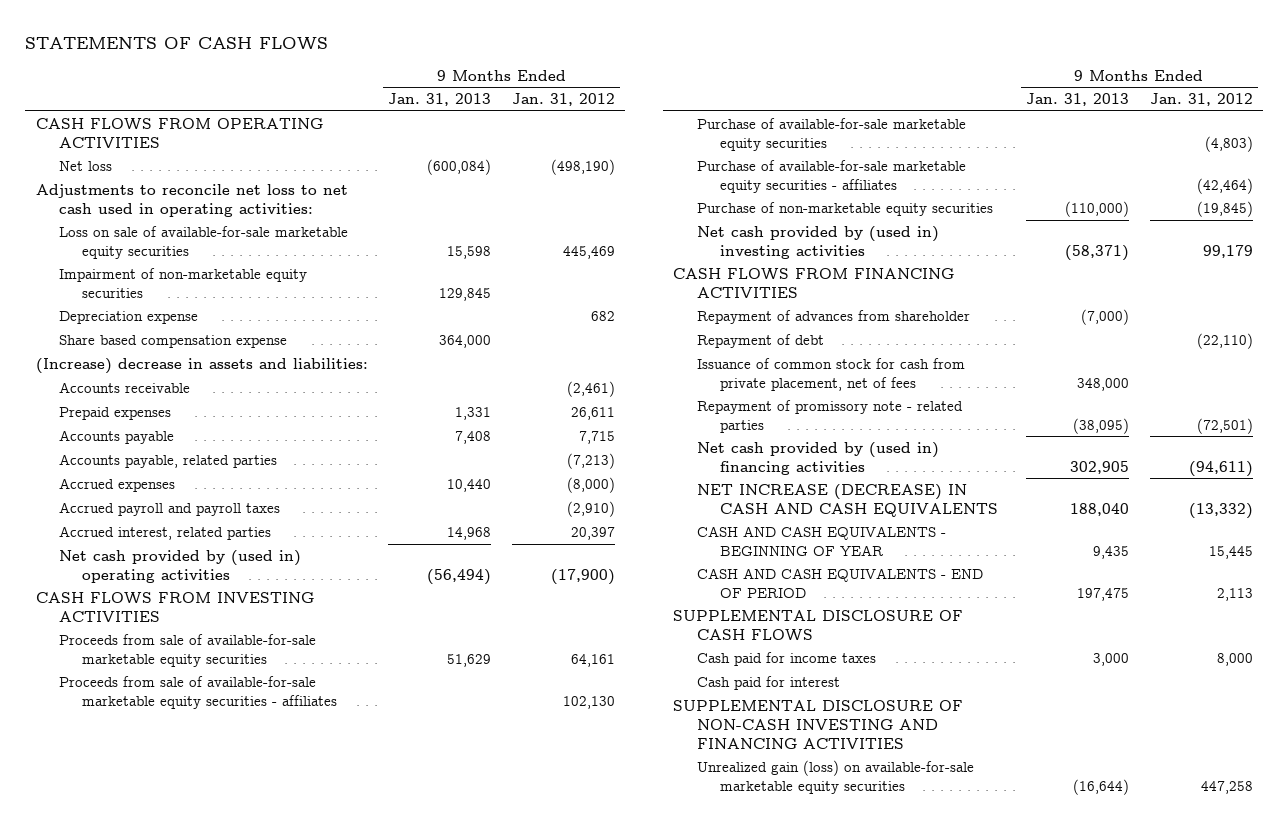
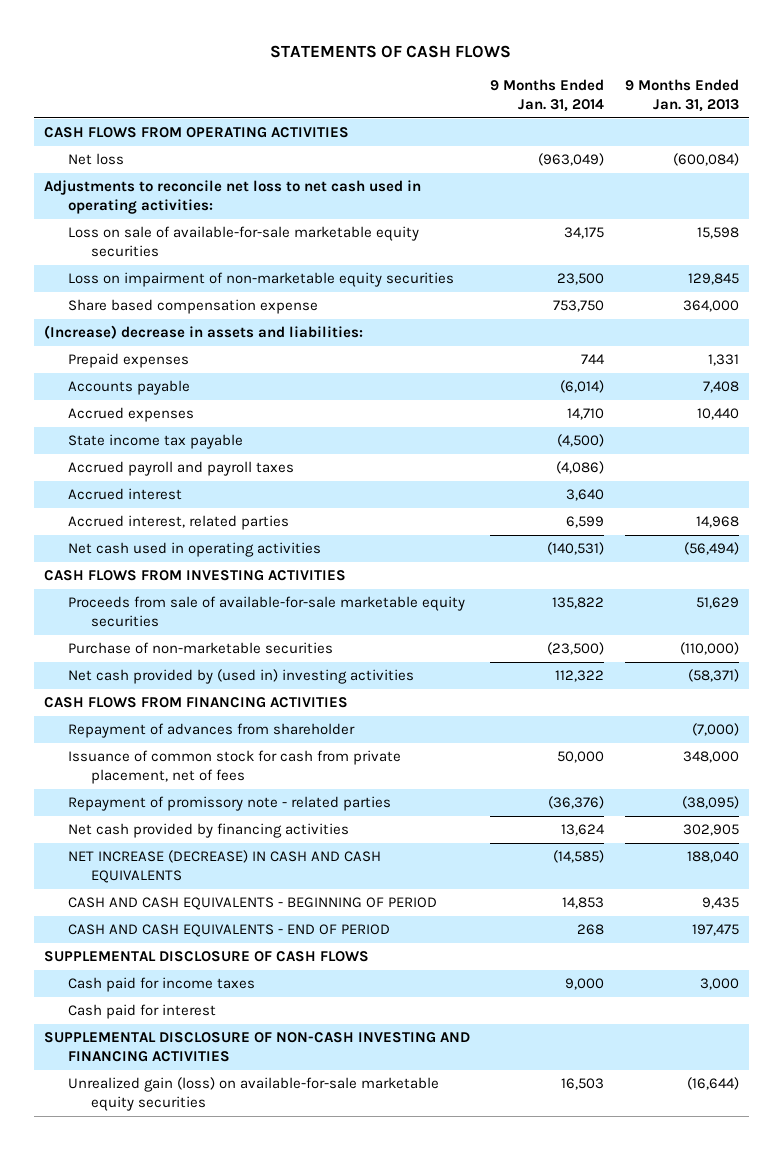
[512,93,616,107] Jan. 31, 2012 -> none
none -> [490,79,605,112] 9 Months Ended Jan. 31, 2014
[59,310,199,324] Depreciation expense -> none
[59,267,308,298] Impairment of non-marketable equity securities -> [67,272,454,288] Loss on impairment of non-marketable equity securities
[59,381,191,393] Accounts receivable -> none
[59,453,278,468] Accounts payable, related parties -> none
none -> [67,434,243,450] State income tax payable
none -> [67,488,182,501] Accrued interest
[59,549,302,583] Net cash provided by (used in) operating activities -> [67,542,321,558] Net cash used in operating activities
[59,675,338,709] Proceeds from sale of available-for-sale marketable equity securities - affiliates -> none
[696,117,966,151] Purchase of available-for-sale marketable equity securities -> none
[696,159,966,193] Purchase of available-for-sale marketable equity securities - affiliates -> none
[696,201,993,216] Purchase of non-marketable equity securities -> [67,642,333,655] Purchase of non-marketable securities
[696,333,824,348] Repayment of debt -> none
[696,441,939,475] Net cash provided by (used in) financing activities -> [67,823,349,839] Net cash provided by financing activities
[696,525,946,556] CASH AND CASH EQUIVALENTS - BEGINNING OF YEAR -> [67,897,437,911] CASH AND CASH EQUIVALENTS - BEGINNING OF PERIOD

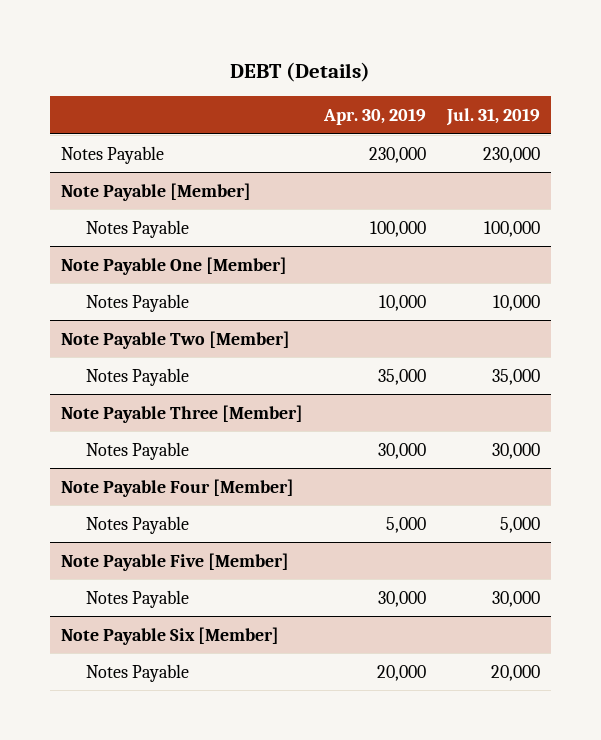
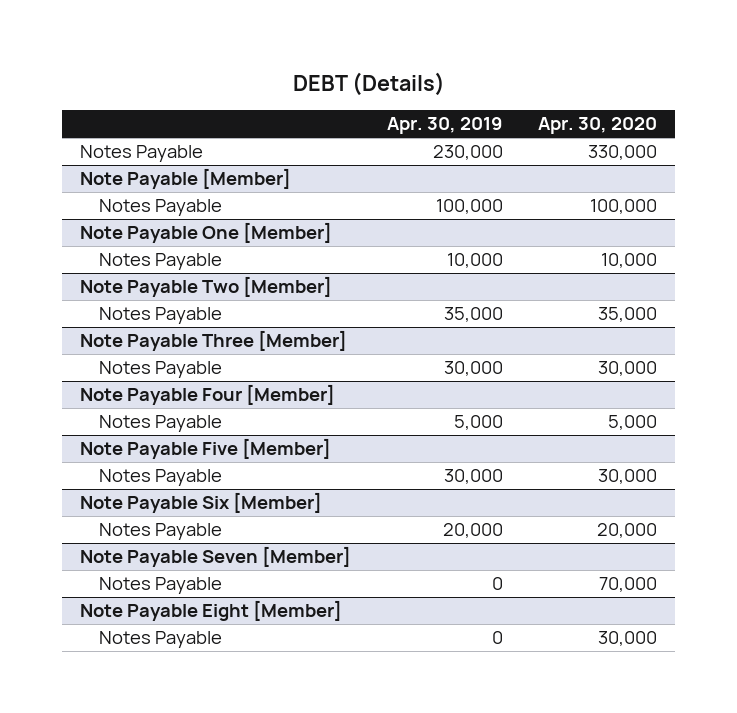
[446,108,541,127] Jul. 31, 2019 -> none
none -> [538,117,658,135] Apr. 30, 2020
none -> [79,546,351,568] Note Payable Seven [Member]
none -> [99,577,223,595] Notes Payable
none -> [79,600,342,622] Note Payable Eight [Member]
none -> [99,631,223,649] Notes Payable

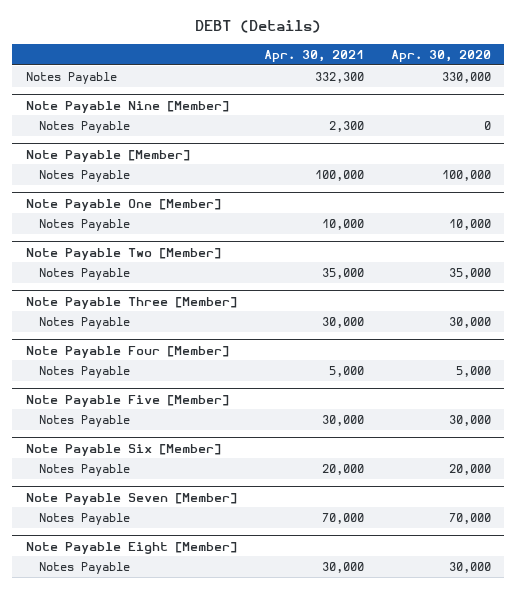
[386,117,503,135] Apr. 30, 2019 -> none
none -> [263,49,364,62] Apr. 30, 2021
none -> [25,100,229,113] Note Payable Nine [Member]
none -> [39,121,131,134] Notes Payable

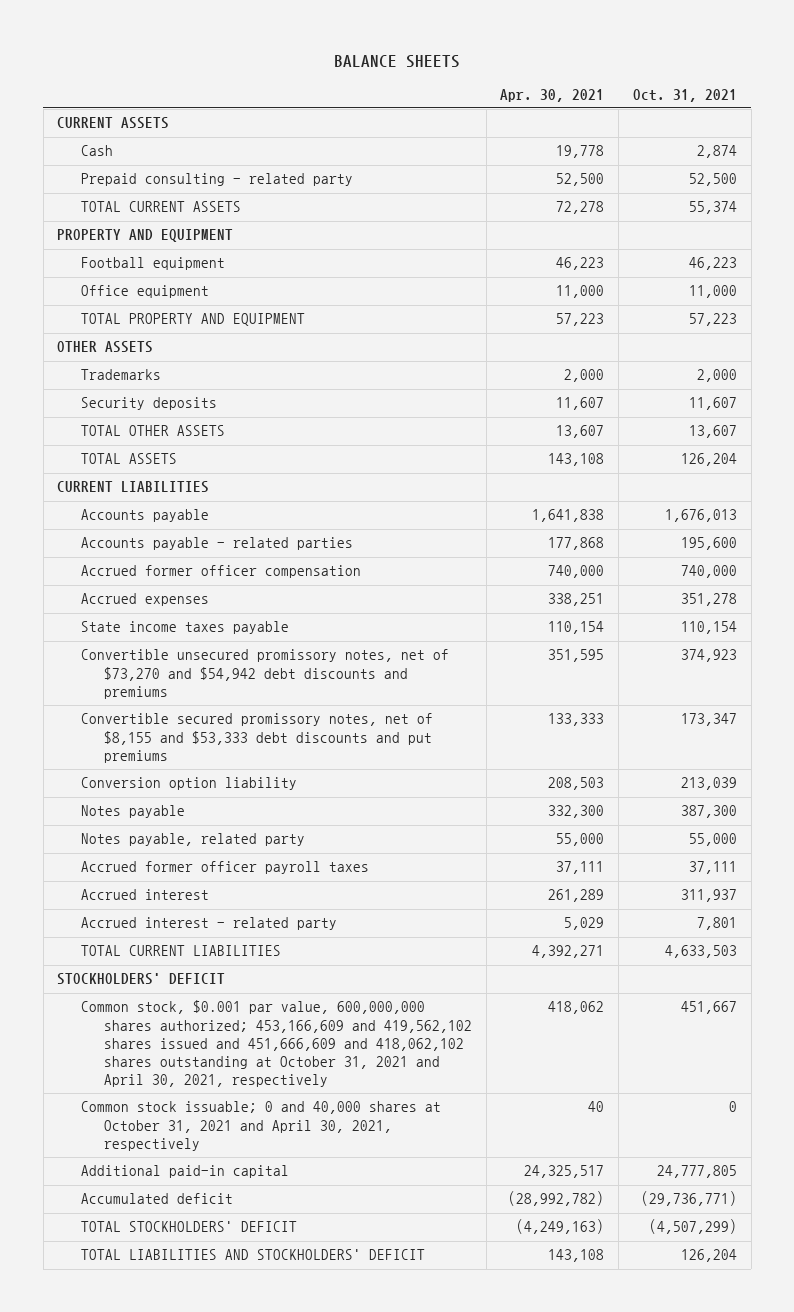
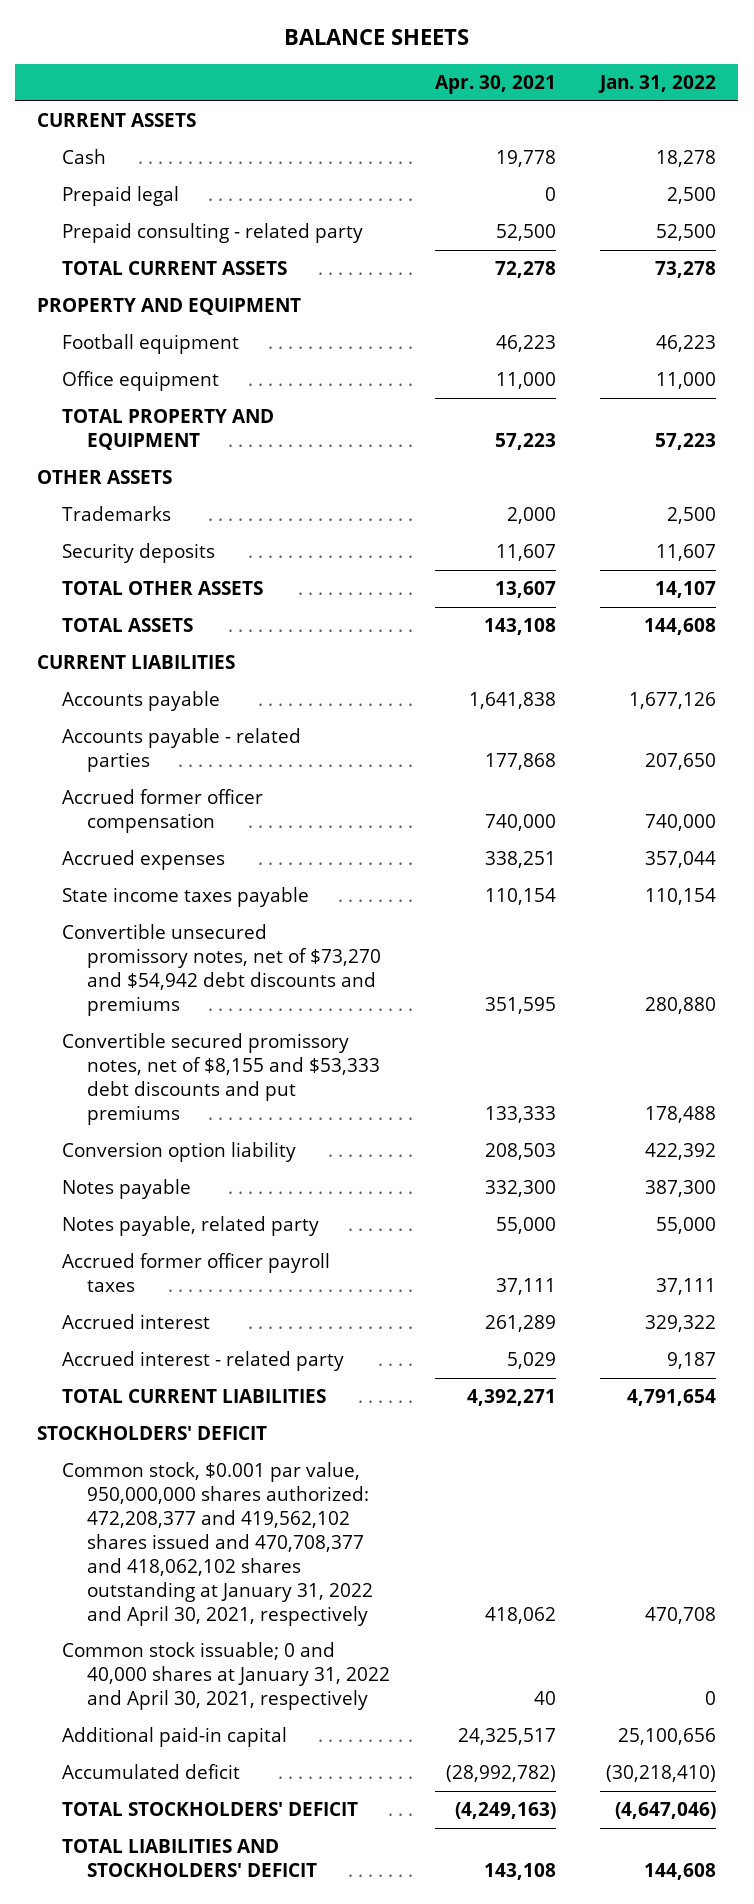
[633,88,738,102] Oct. 31, 2021 -> none
none -> [598,75,717,94] Jan. 31, 2022
none -> [62,186,180,207] Prepaid legal
[80,1000,472,1088] Common stock, $0.001 par value, 600,000,000 shares authorized; 453,166,609 and 419,562,102 shares issued and 451,666,609 and 418,062,102 shares outstanding at October 31, 2021 and April 30, 2021, respectively -> [62,1462,374,1626] Common stock, $0.001 par value, 950,000,000 shares authorized: 472,208,377 and 419,562,102 shares issued and 470,708,377 and 418,062,102 shares outstanding at January 31, 2022 and April 30, 2021, respectively
[80,1101,441,1151] Common stock issuable; 0 and 40,000 shares at October 31, 2021 and April 30, 2021, respectively -> [62,1642,391,1711] Common stock issuable; 0 and 40,000 shares at January 31, 2022 and April 30, 2021, respectively

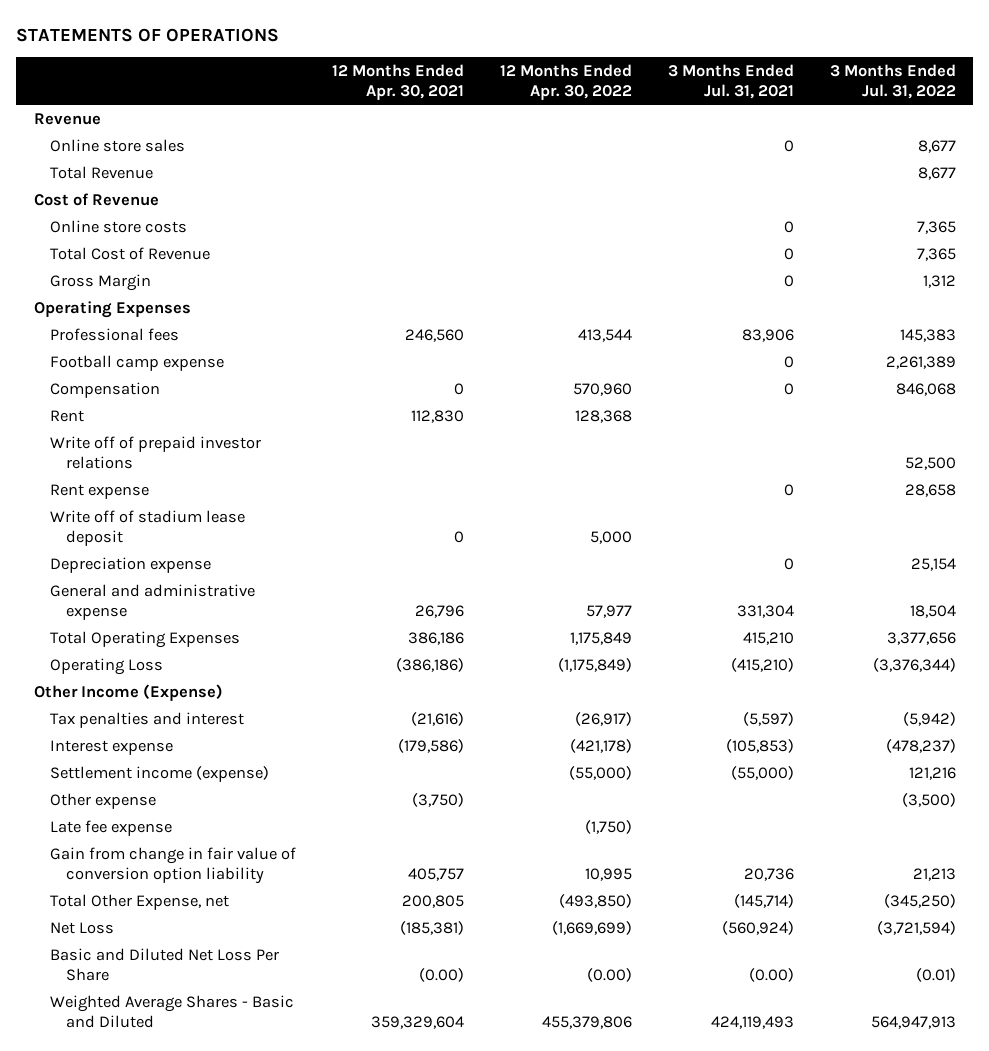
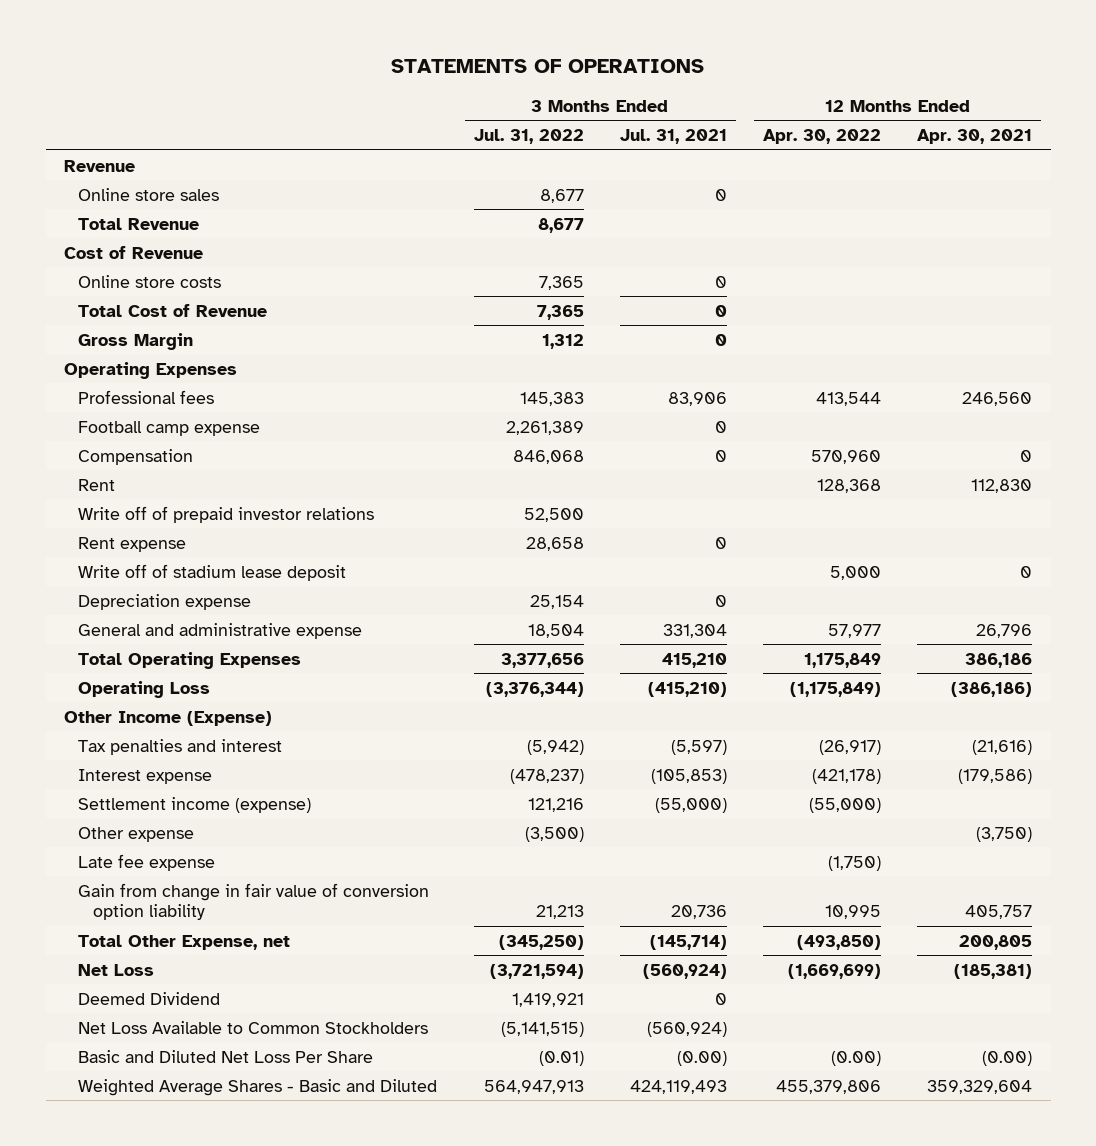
none -> [78,991,221,1005] Deemed Dividend
none -> [78,1020,429,1034] Net Loss Available to Common Stockholders

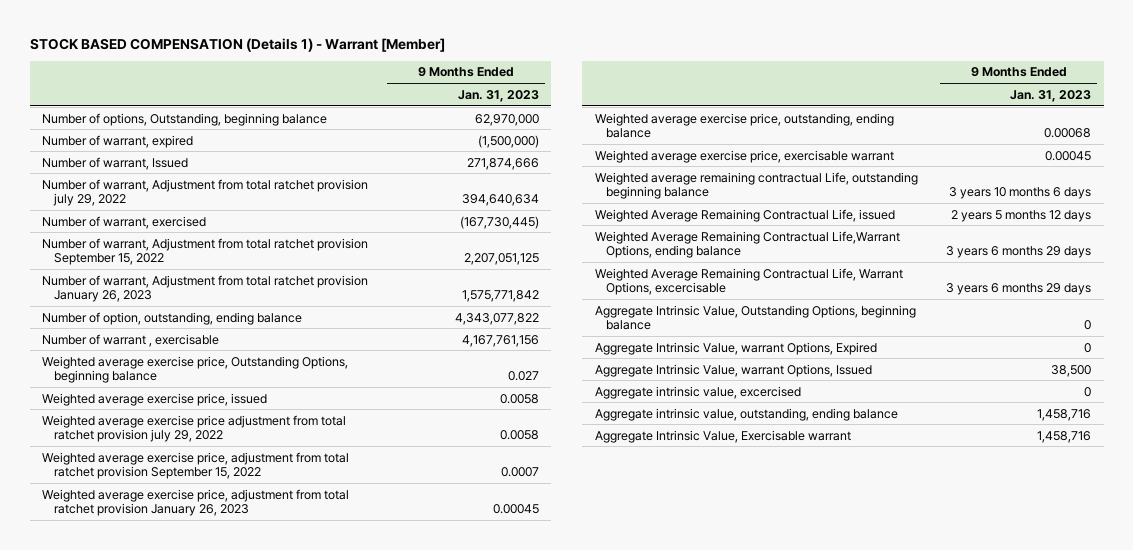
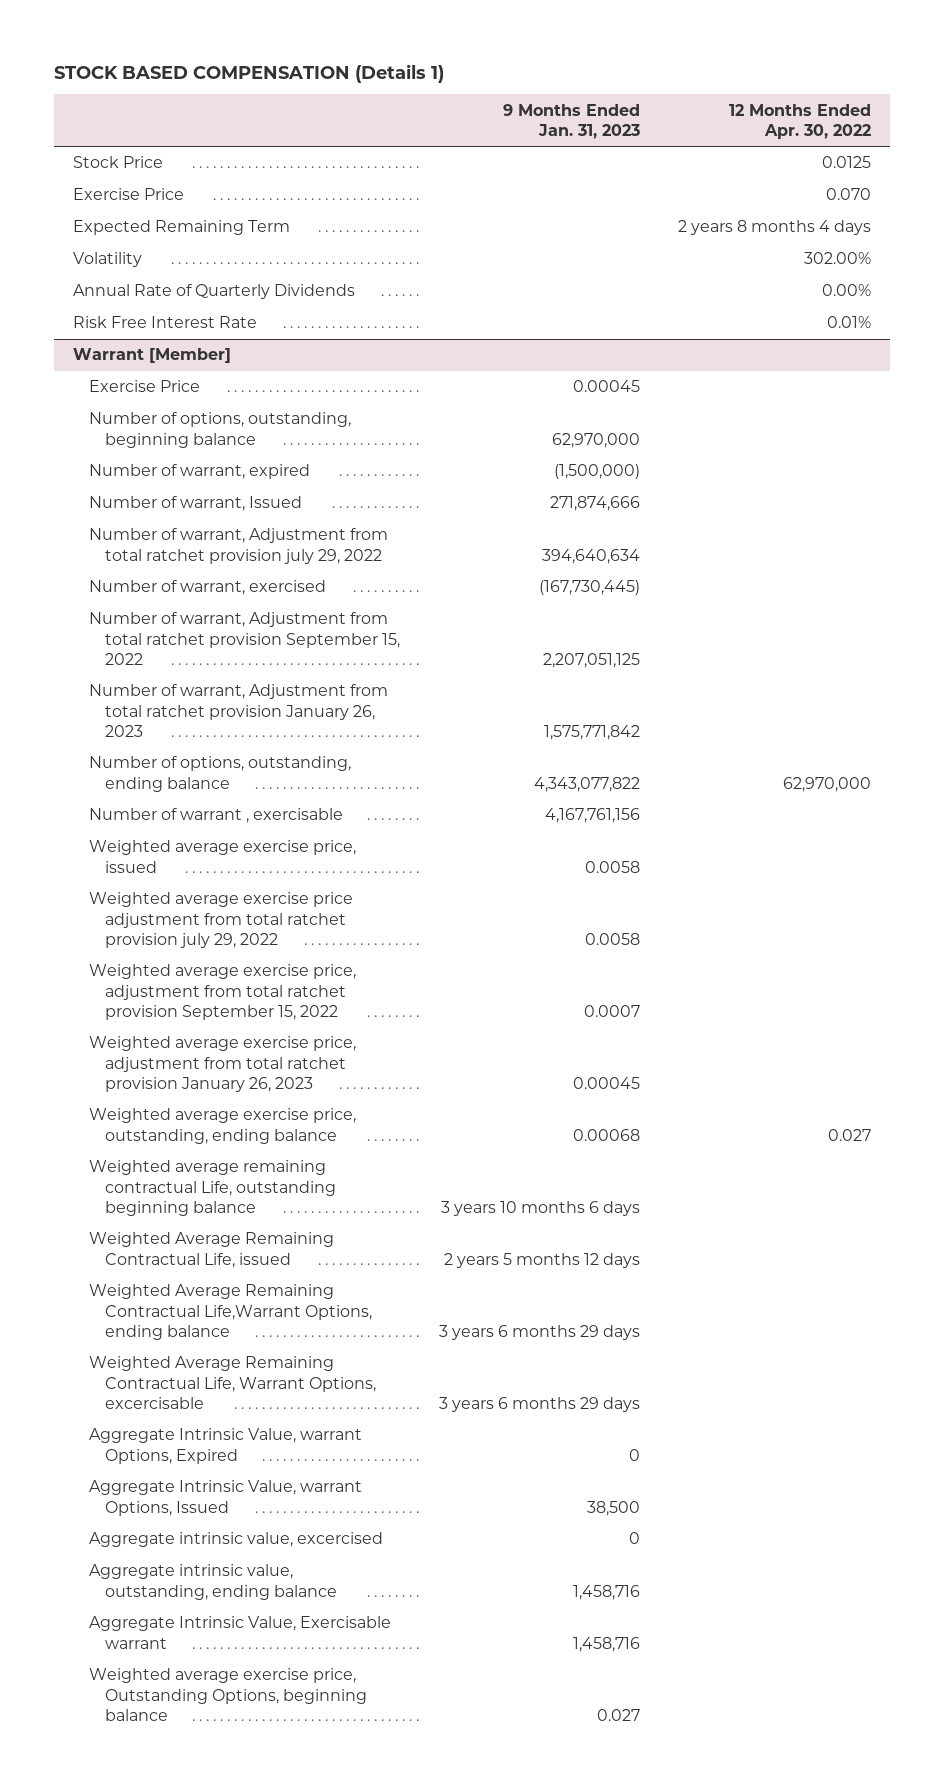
[29,37,445,52] STOCK BASED COMPENSATION (Details 1) - Warrant [Member] -> [54,63,445,83] STOCK BASED COMPENSATION (Details 1)
none -> [729,103,872,140] 12 Months Ended Apr. 30, 2022
none -> [73,156,164,169] Stock Price
none -> [73,188,185,201] Exercise Price
none -> [73,220,291,236] Expected Remaining Term
none -> [73,252,143,268] Volatility
none -> [73,284,356,300] Annual Rate of Quarterly Dividends
none -> [73,316,258,329] Risk Free Interest Rate
none -> [73,348,232,364] Warrant [Member]
none -> [89,380,201,393] Exercise Price
[42,112,328,126] Number of options, Outstanding, beginning balance -> [89,412,352,448] Number of options, outstanding, beginning balance
[42,311,303,325] Number of option, outstanding, ending balance -> [89,756,352,792] Number of options, outstanding, ending balance
[42,355,349,384] Weighted average exercise price, Outstanding Options, beginning balance -> none
[594,149,894,163] Weighted average exercise price, exercisable warrant -> none
[594,304,916,331] Aggregate Intrinsic Value, Outstanding Options, beginning balance -> none
none -> [89,1668,367,1721] Weighted average exercise price, Outstanding Options, beginning balance

